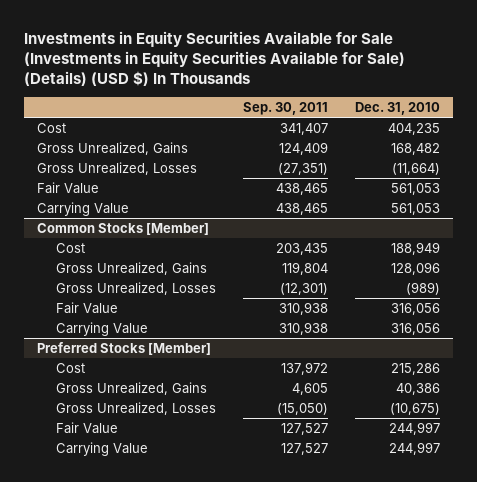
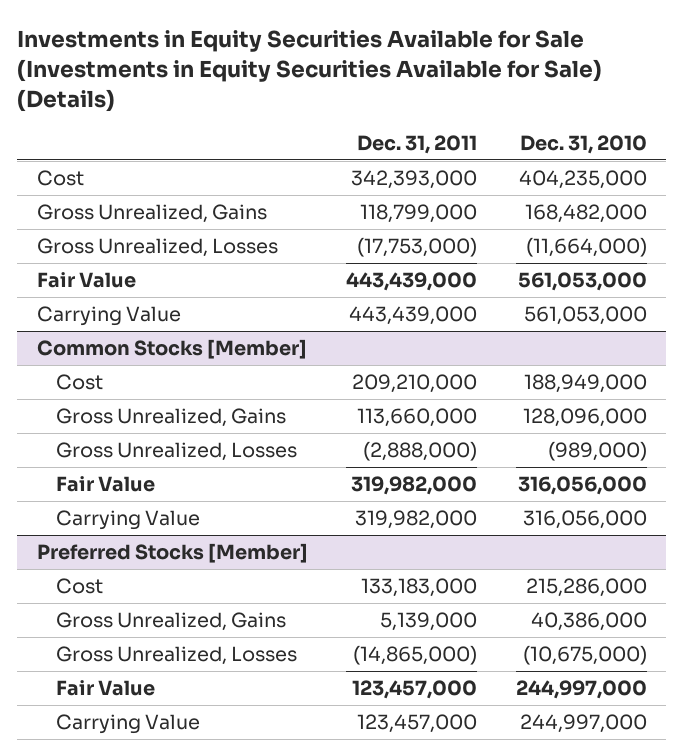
[23,30,405,87] Investments in Equity Securities Available for Sale (Investments in Equity Securities Available for Sale) (Details) (USD $) In Thousands -> [17,30,603,113] Investments in Equity Securities Available for Sale (Investments in Equity Securities Available for Sale) (Details)
[243,101,329,115] Sep. 30, 2011 -> none
none -> [357,135,478,155] Dec. 31, 2011
[387,122,440,135] 404,235 -> [518,169,647,189] 404,235,000
[390,142,440,155] 168,482 -> [524,203,647,223] 168,482,000
[391,162,440,175] (11,664) -> [525,236,647,257] (11,664,000)
[390,182,440,195] 561,053 -> [517,271,647,291] 561,053,000
[390,202,440,215] 561,053 -> [523,305,647,325] 561,053,000
[390,241,440,255] 188,949 -> [523,373,647,393] 188,949,000
[390,261,440,275] 128,096 -> [522,407,647,427] 128,096,000
[405,281,440,295] (989) -> [547,440,647,461] (989,000)
[390,302,440,315] 316,056 -> [517,475,647,495] 316,056,000
[390,322,440,335] 316,056 -> [522,509,647,529] 316,056,000
[390,362,440,375] 215,286 -> [525,577,647,597] 215,286,000
[395,382,440,395] 40,386 -> [530,611,647,631] 40,386,000
[389,402,440,415] (10,675) -> [522,644,647,665] (10,675,000)
[388,421,440,435] 244,997 -> [515,679,647,699] 244,997,000
[388,441,440,455] 244,997 -> [519,713,647,733] 244,997,000

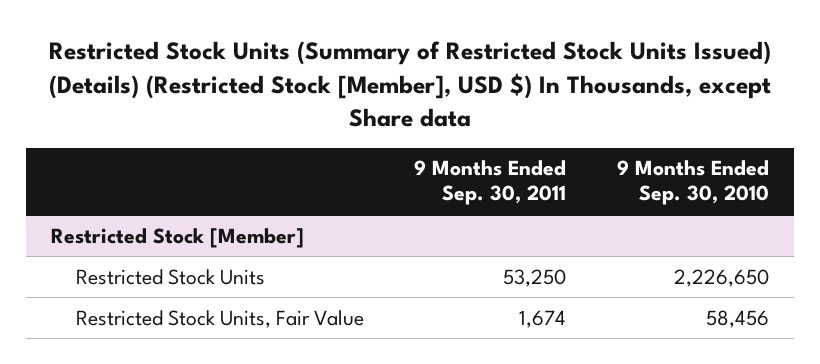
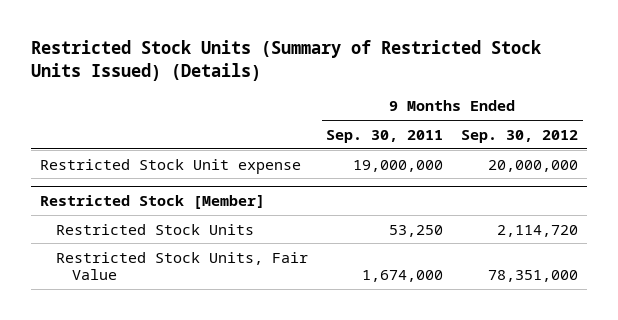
[48,41,771,128] Restricted Stock Units (Summary of Restricted Stock Units Issued) (Details) (Restricted Stock [Member], USD $) In Thousands, except Share data -> [30,39,541,81] Restricted Stock Units (Summary of Restricted Stock Units Issued) (Details)
[616,160,769,206] 9 Months Ended Sep. 30, 2010 -> none
none -> [461,129,579,143] Sep. 30, 2012
none -> [40,158,302,174] Restricted Stock Unit expense
[519,309,567,328] 1,674 -> [362,269,444,282] 1,674,000

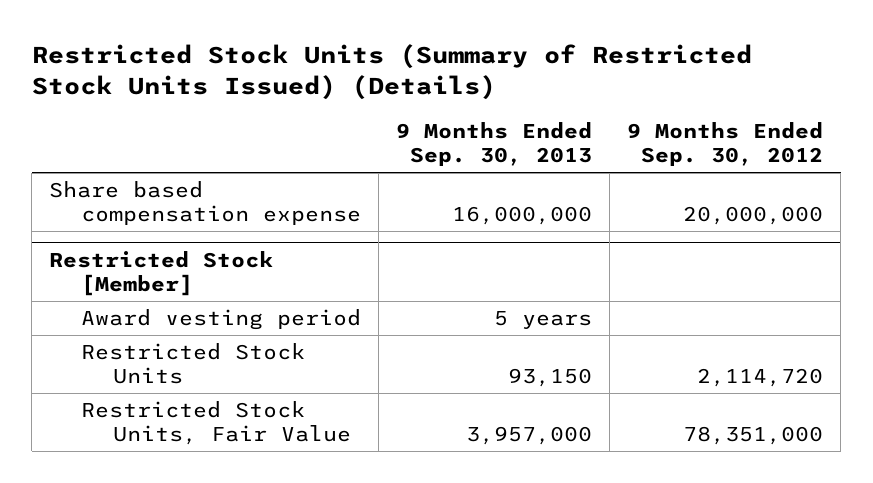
[326,129,444,143] Sep. 30, 2011 -> none
none -> [396,122,593,167] 9 Months Ended Sep. 30, 2013
[40,158,302,174] Restricted Stock Unit expense -> none
none -> [49,181,362,225] Share based compensation expense
none -> [81,309,362,331] Award vesting period

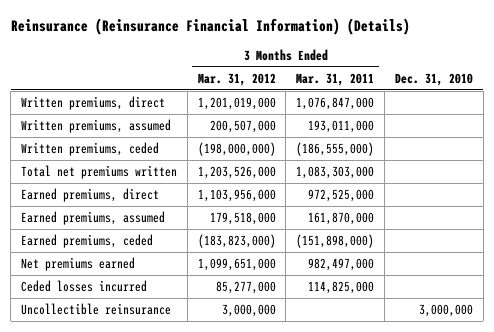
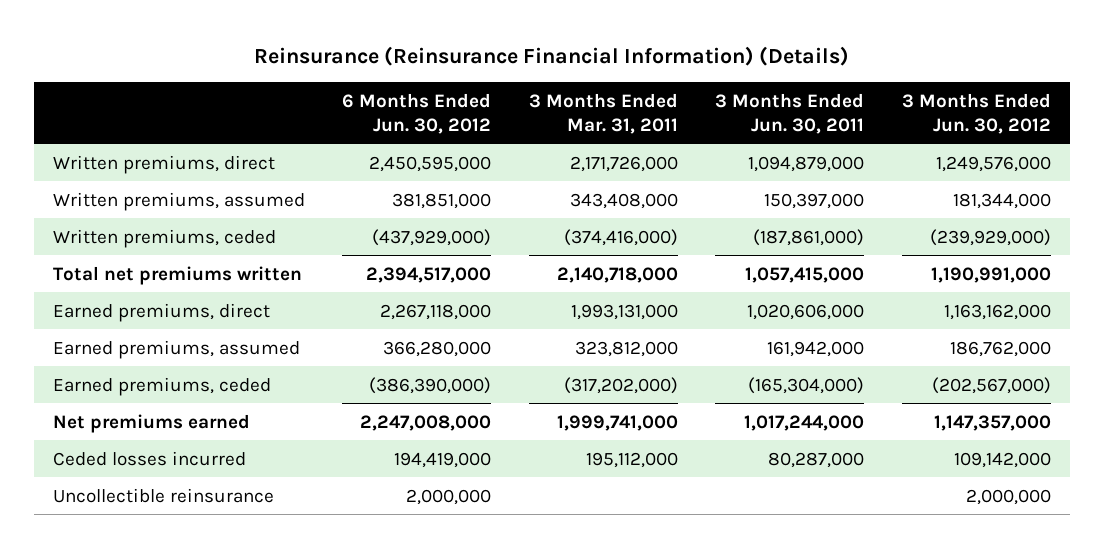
[197,72,276,86] Mar. 31, 2012 -> none
[394,72,473,86] Dec. 31, 2010 -> none
none -> [342,92,492,134] 6 Months Ended Jun. 30, 2012
none -> [715,92,865,134] 3 Months Ended Jun. 30, 2011
none -> [901,92,1051,134] 3 Months Ended Jun. 30, 2012
[296,97,375,111] 1,076,847,000 -> [569,155,678,172] 2,171,726,000
[308,120,375,134] 193,011,000 -> [569,192,678,209] 343,408,000
[296,142,375,157] (186,555,000) -> [563,228,678,246] (374,416,000)
[296,166,375,180] 1,083,303,000 -> [556,266,678,283] 2,140,718,000
[308,189,375,203] 972,525,000 -> [570,303,678,320] 1,993,131,000
[308,212,375,226] 161,870,000 -> [574,340,678,357] 323,812,000
[296,234,375,249] (151,898,000) -> [563,376,678,394] (317,202,000)
[308,258,375,272] 982,497,000 -> [556,414,678,431] 1,999,741,000
[308,281,375,295] 114,825,000 -> [585,451,678,468] 195,112,000

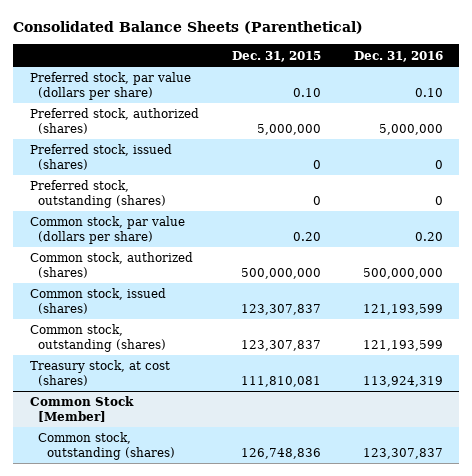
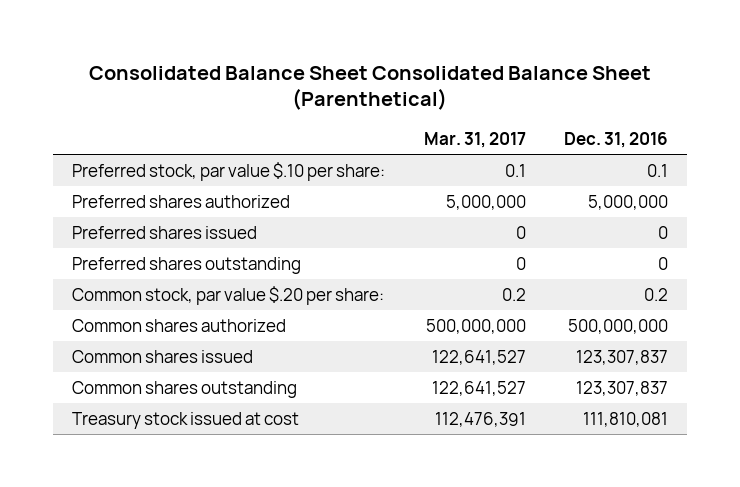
[13,21,364,35] Consolidated Balance Sheets (Parenthetical) -> [89,65,652,111] Consolidated Balance Sheet Consolidated Balance Sheet (Parenthetical)
[231,50,321,62] Dec. 31, 2015 -> none
none -> [423,132,526,149] Mar. 31, 2017
[29,396,134,422] Common Stock [Member] -> none
[38,432,176,460] Common stock, outstanding (shares) -> none
[29,72,191,100] Preferred stock, par value (dollars per share) -> [72,161,386,181] Preferred stock, par value $.10 per share:
[414,87,443,97] 0.10 -> [646,163,668,177] 0.1
[29,108,199,134] Preferred stock, authorized (shares) -> [72,194,291,208] Preferred shares authorized
[29,144,172,170] Preferred stock, issued (shares) -> [72,225,258,239] Preferred shares issued
[29,180,167,208] Preferred stock, outstanding (shares) -> [72,256,302,274] Preferred shares outstanding
[29,216,185,244] Common stock, par value (dollars per share) -> [72,285,385,305] Common stock, par value $.20 per share:
[414,231,443,241] 0.20 -> [643,287,668,301] 0.2
[29,252,193,278] Common stock, authorized (shares) -> [72,318,287,332] Common shares authorized
[29,288,166,314] Common stock, issued (shares) -> [72,349,254,363] Common shares issued
[362,303,443,315] 121,193,599 -> [575,349,668,365] 123,307,837
[29,324,167,352] Common stock, outstanding (shares) -> [72,380,298,398] Common shares outstanding
[362,339,443,351] 121,193,599 -> [575,380,668,396] 123,307,837
[29,360,170,386] Treasury stock, at cost (shares) -> [72,411,300,429] Treasury stock issued at cost
[362,375,443,387] 113,924,319 -> [582,411,668,427] 111,810,081

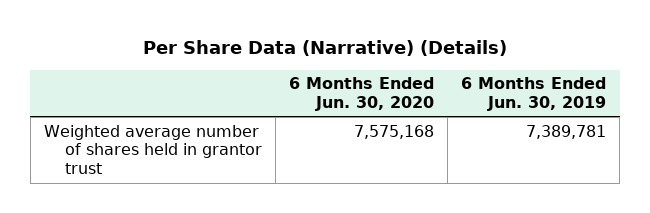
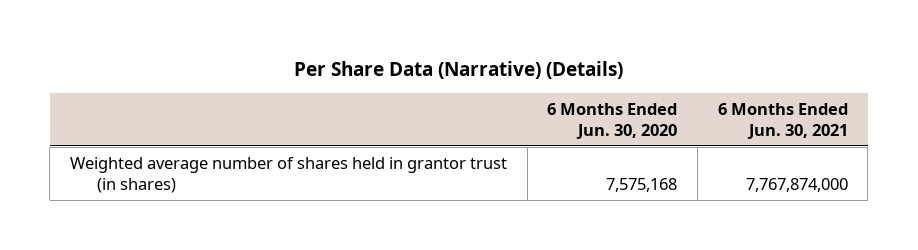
[461,77,607,112] 6 Months Ended Jun. 30, 2019 -> none
none -> [717,102,848,139] 6 Months Ended Jun. 30, 2021
[43,124,262,175] Weighted average number of shares held in grantor trust -> [70,157,508,194] Weighted average number of shares held in grantor trust (in shares)

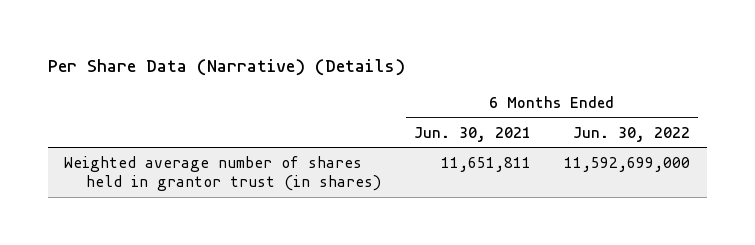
[547,102,678,139] 6 Months Ended Jun. 30, 2020 -> none
none -> [573,126,691,142] Jun. 30, 2022
[745,178,848,193] 7,767,874,000 -> [441,157,532,173] 11,651,811

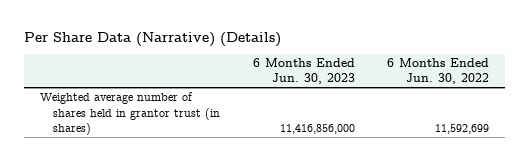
[414,126,532,142] Jun. 30, 2021 -> none
none -> [252,58,355,85] 6 Months Ended Jun. 30, 2023
[564,157,691,173] 11,592,699,000 -> [434,123,489,134] 11,592,699

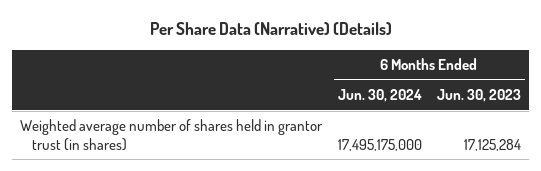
[386,58,489,85] 6 Months Ended Jun. 30, 2022 -> none
none -> [337,89,422,103] Jun. 30, 2024
[279,123,355,134] 11,416,856,000 -> [464,138,522,151] 17,125,284

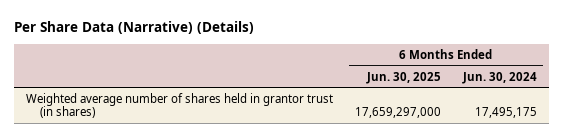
[437,89,522,103] Jun. 30, 2023 -> none
none -> [366,71,442,84] Jun. 30, 2025
[337,138,422,151] 17,495,175,000 -> [475,107,538,119] 17,495,175

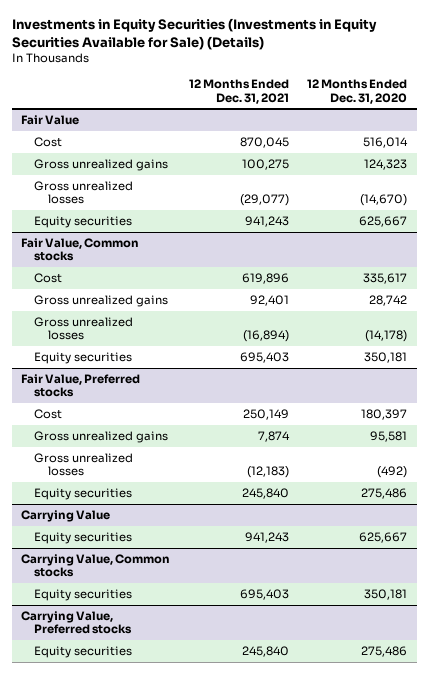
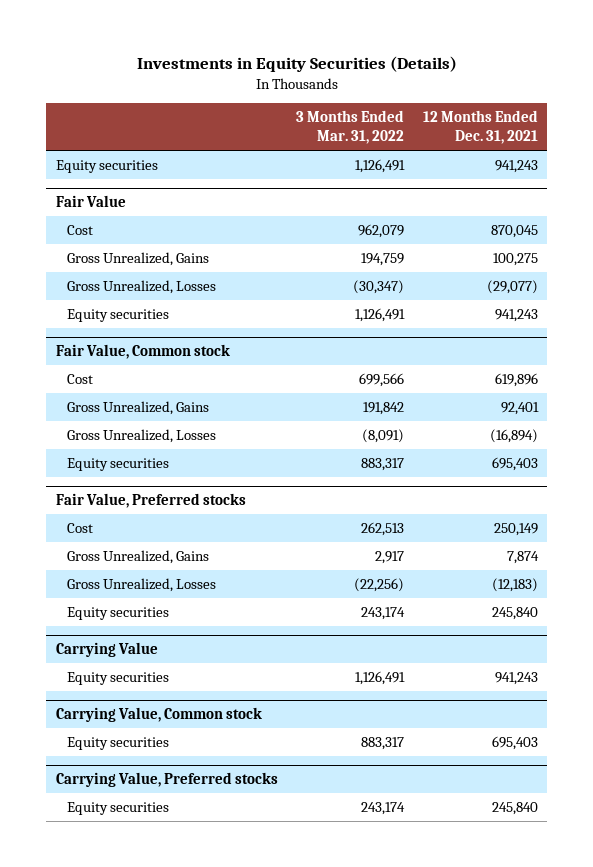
[11,18,377,50] Investments in Equity Securities (Investments in Equity Securities Available for Sale) (Details) -> [136,56,457,73] Investments in Equity Securities (Details)
[307,79,408,104] 12 Months Ended Dec. 31, 2020 -> none
none -> [296,110,405,145] 3 Months Ended Mar. 31, 2022
none -> [55,159,158,173] Equity securities
[34,159,169,172] Gross unrealized gains -> [67,251,210,266] Gross Unrealized, Gains
[34,181,134,205] Gross unrealized losses -> [67,279,217,294] Gross Unrealized, Losses
[21,238,140,262] Fair Value, Common stocks -> [55,344,230,360] Fair Value, Common stock
[34,295,169,308] Gross unrealized gains -> [67,400,210,415] Gross Unrealized, Gains
[34,317,134,341] Gross unrealized losses -> [67,428,217,443] Gross Unrealized, Losses
[34,431,169,444] Gross unrealized gains -> [67,549,210,564] Gross Unrealized, Gains
[34,453,134,477] Gross unrealized losses -> [67,577,217,592] Gross Unrealized, Losses
[21,554,171,578] Carrying Value, Common stocks -> [55,707,262,723] Carrying Value, Common stock

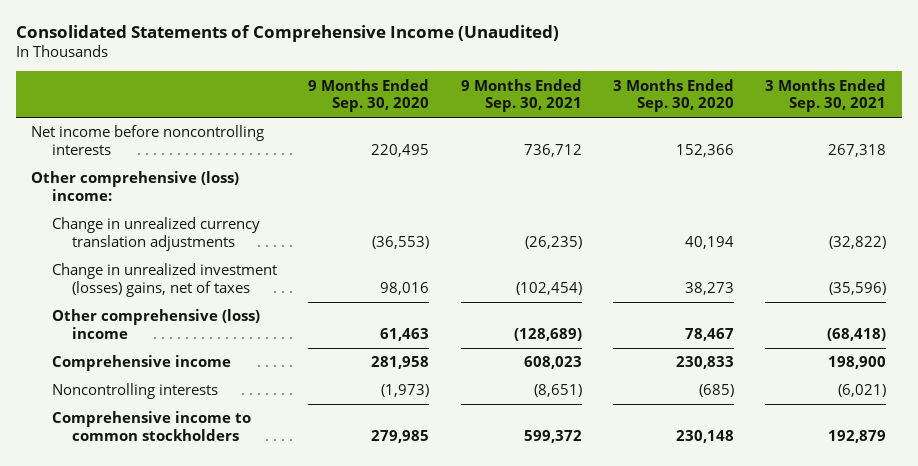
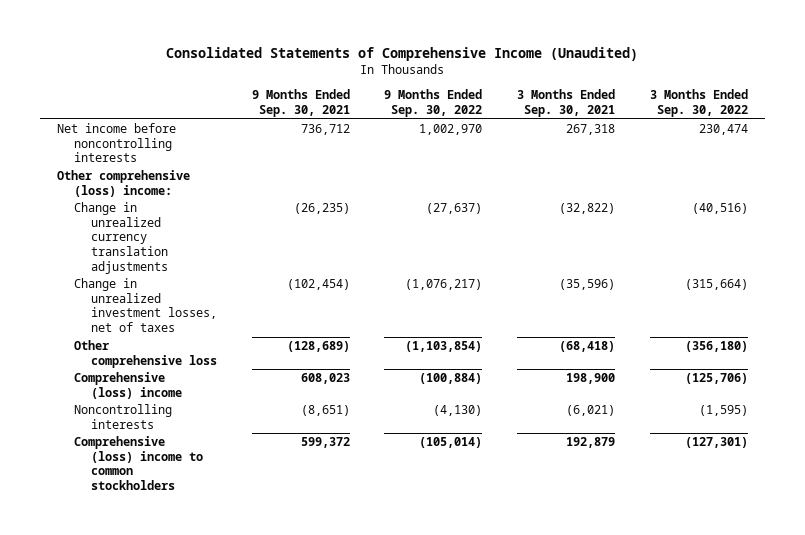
[308,78,430,113] 9 Months Ended Sep. 30, 2020 -> none
[612,78,734,113] 3 Months Ended Sep. 30, 2020 -> none
none -> [384,89,483,117] 9 Months Ended Sep. 30, 2022
none -> [649,89,748,117] 3 Months Ended Sep. 30, 2022
[51,263,277,297] Change in unrealized investment (losses) gains, net of taxes -> [74,278,218,332] Change in unrealized investment losses, net of taxes
[51,309,260,339] Other comprehensive (loss) income -> [74,340,218,368] Other comprehensive loss
[51,355,231,372] Comprehensive income -> [74,372,183,399] Comprehensive (loss) income
[51,411,251,441] Comprehensive income to common stockholders -> [74,436,204,490] Comprehensive (loss) income to common stockholders

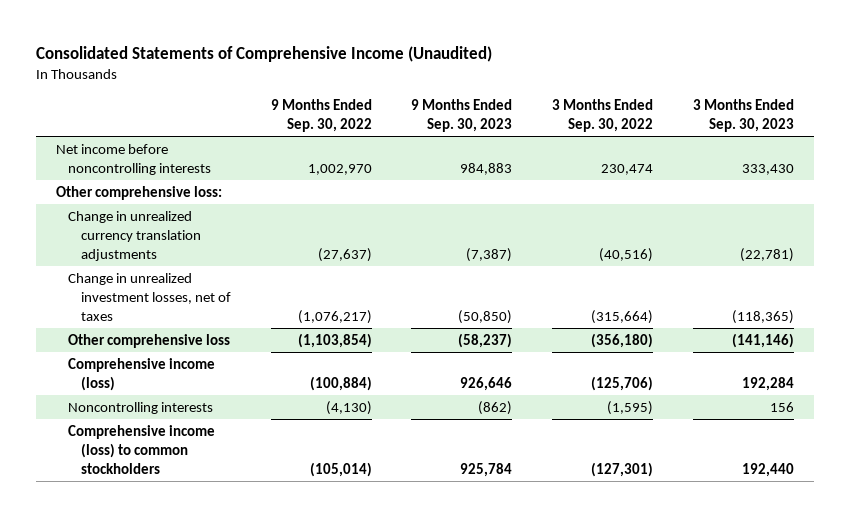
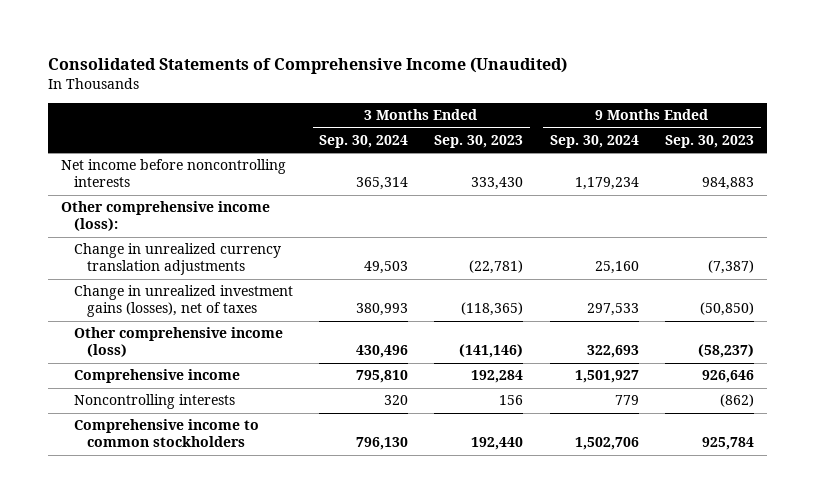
[270,99,372,133] 9 Months Ended Sep. 30, 2022 -> none
[552,99,654,133] 3 Months Ended Sep. 30, 2022 -> none
none -> [319,135,409,149] Sep. 30, 2024
none -> [549,135,639,149] Sep. 30, 2024
[56,185,223,200] Other comprehensive loss: -> [61,201,271,232] Other comprehensive income (loss):
[68,272,231,321] Change in unrealized investment losses, net of taxes -> [73,285,293,318] Change in unrealized investment gains (losses), net of taxes
[68,333,231,348] Other comprehensive loss -> [73,327,283,358] Other comprehensive income (loss)
[68,357,216,391] Comprehensive income (loss) -> [73,369,240,384] Comprehensive income
[68,424,216,474] Comprehensive income (loss) to common stockholders -> [73,419,259,448] Comprehensive income to common stockholders

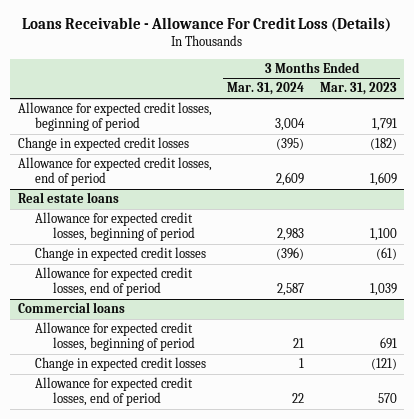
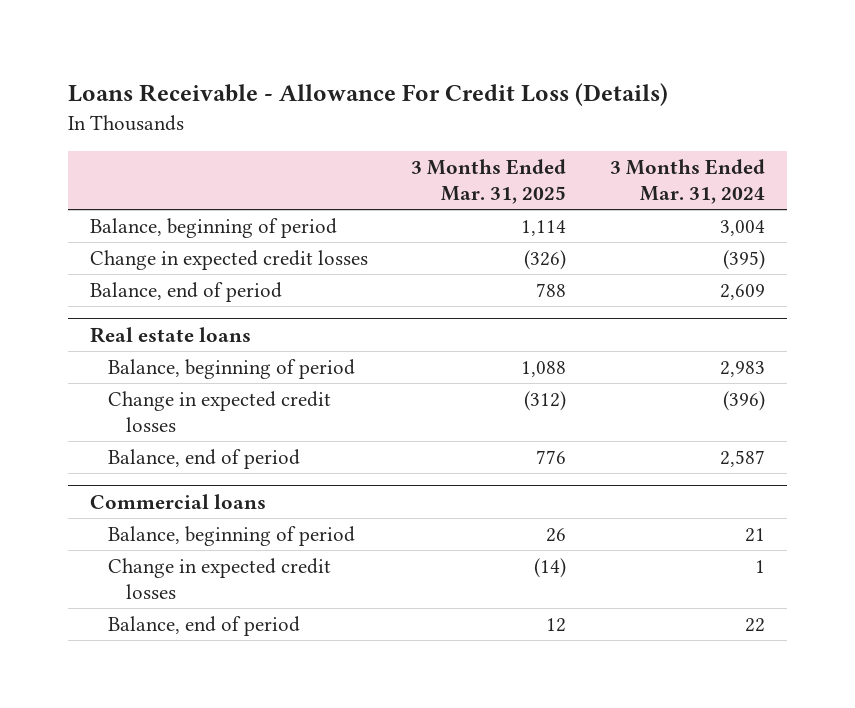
[319,82,397,96] Mar. 31, 2023 -> none
none -> [411,159,567,205] 3 Months Ended Mar. 31, 2025
[17,102,212,132] Allowance for expected credit losses, beginning of period -> [90,218,338,239] Balance, beginning of period
[17,157,212,187] Allowance for expected credit losses, end of period -> [90,282,283,303] Balance, end of period
[35,212,195,242] Allowance for expected credit losses, beginning of period -> [108,359,356,380] Balance, beginning of period
[35,267,194,297] Allowance for expected credit losses, end of period -> [108,449,301,470] Balance, end of period
[35,322,195,352] Allowance for expected credit losses, beginning of period -> [108,526,356,547] Balance, beginning of period
[35,377,194,407] Allowance for expected credit losses, end of period -> [108,616,301,637] Balance, end of period

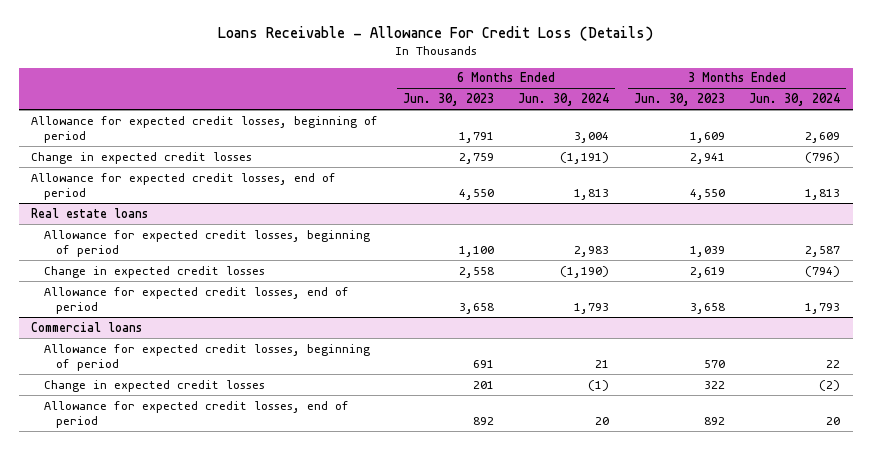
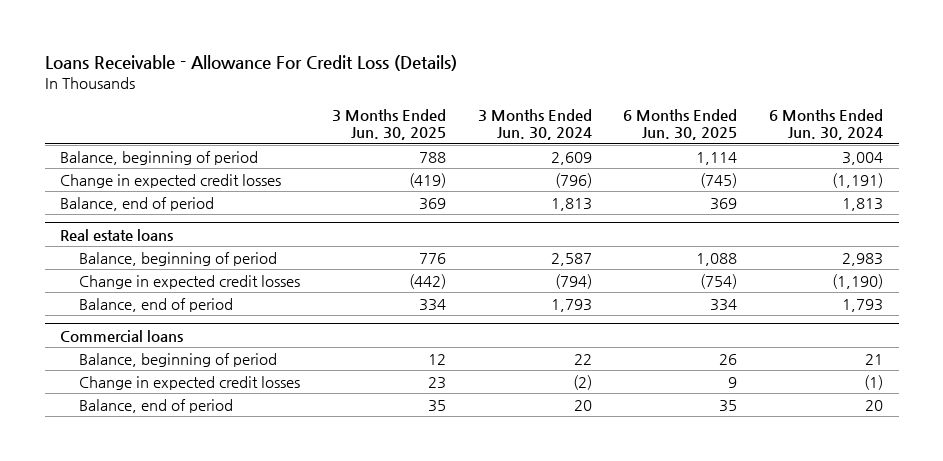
[402,93,494,107] Jun. 30, 2023 -> none
[633,93,725,107] Jun. 30, 2023 -> none
none -> [332,108,447,141] 3 Months Ended Jun. 30, 2025
none -> [623,108,738,141] 6 Months Ended Jun. 30, 2025
[31,115,379,143] Allowance for expected credit losses, beginning of period -> [60,150,259,165] Balance, beginning of period
[31,172,337,200] Allowance for expected credit losses, end of period -> [60,196,215,211] Balance, end of period
[43,229,370,257] Allowance for expected credit losses, beginning of period -> [79,251,278,266] Balance, beginning of period
[43,286,349,314] Allowance for expected credit losses, end of period -> [79,297,234,312] Balance, end of period
[43,343,370,371] Allowance for expected credit losses, beginning of period -> [79,352,278,367] Balance, beginning of period
[43,400,349,428] Allowance for expected credit losses, end of period -> [79,398,234,413] Balance, end of period

